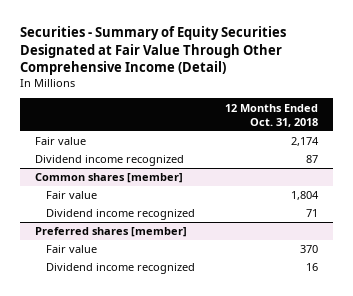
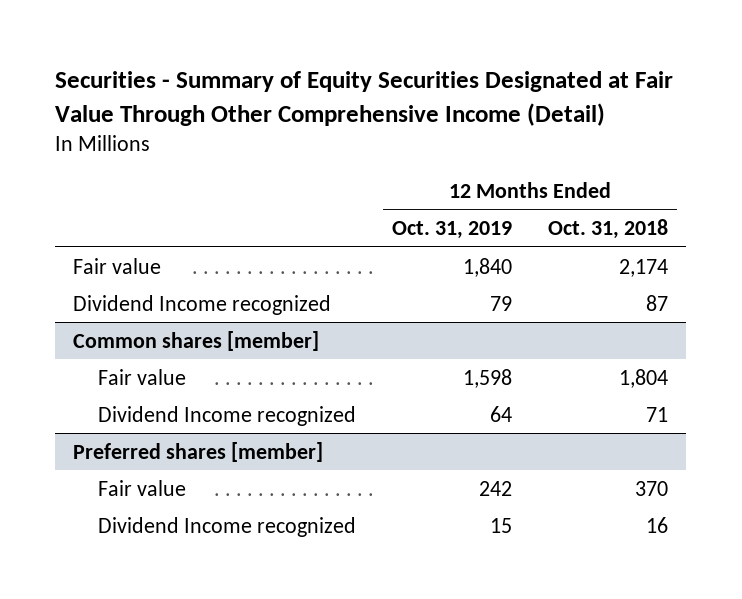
none -> [392,221,513,240] Oct. 31, 2019
[35,155,185,167] Dividend income recognized -> [73,294,332,315] Dividend Income recognized
[45,209,195,221] Dividend income recognized -> [98,405,357,426] Dividend Income recognized
[45,263,195,275] Dividend income recognized -> [98,516,357,537] Dividend Income recognized

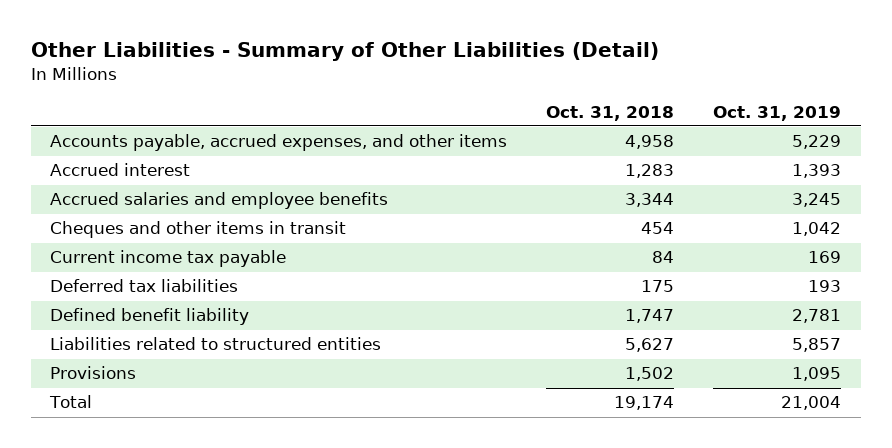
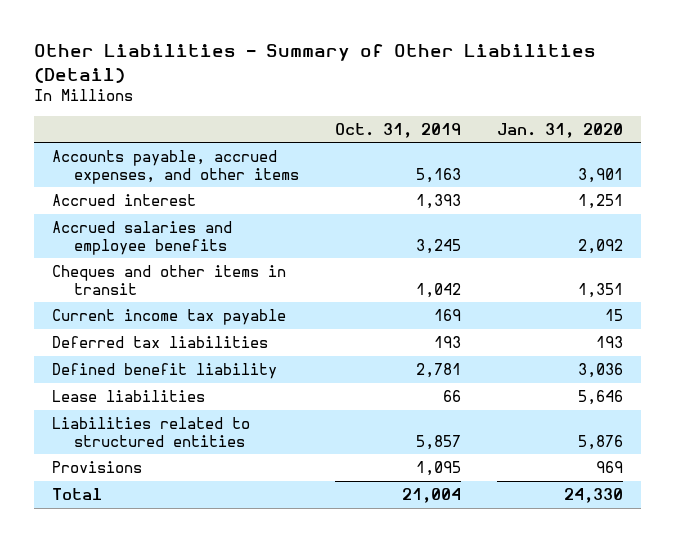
[546,105,675,121] Oct. 31, 2018 -> none
none -> [496,122,623,138] Jan. 31, 2020
[792,135,842,150] 5,229 -> [415,167,461,183] 5,163
none -> [52,389,206,402] Lease liabilities

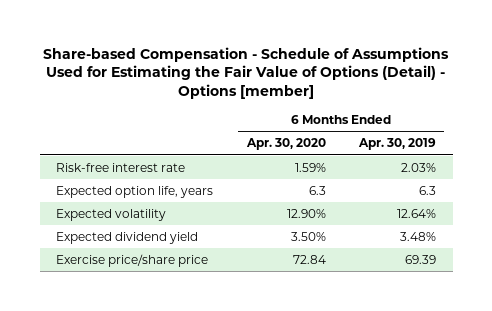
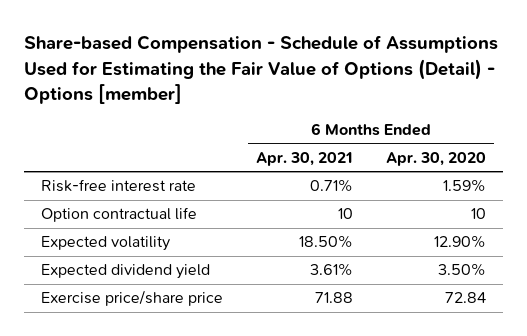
[358,138,437,151] Apr. 30, 2019 -> none
none -> [255,152,353,167] Apr. 30, 2021
[56,185,214,198] Expected option life, years -> [40,207,197,223] Option contractual life
[308,185,326,195] 6.3 -> [471,208,487,220] 10

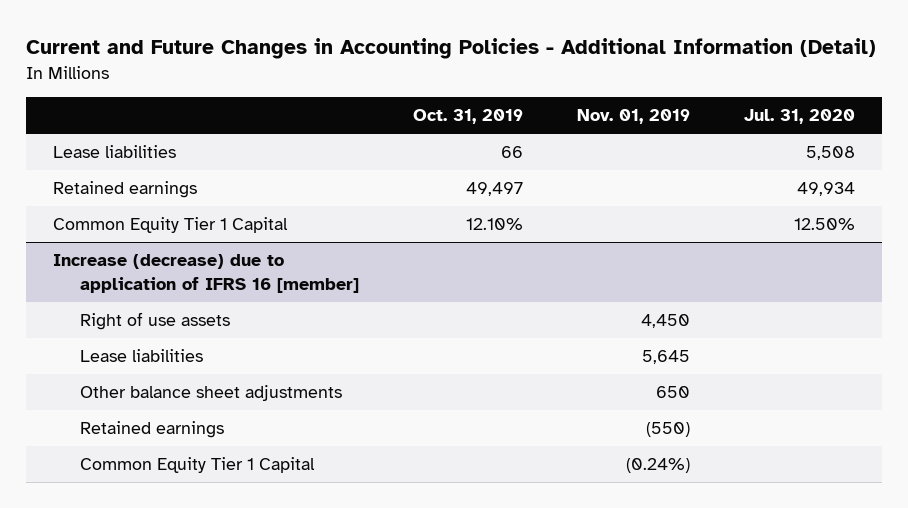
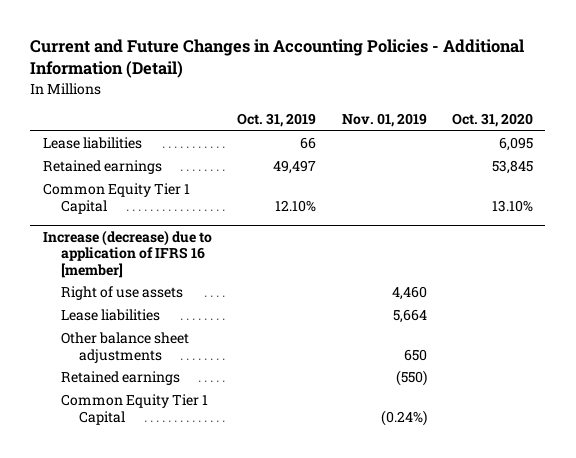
[744,109,856,125] Jul. 31, 2020 -> none
none -> [451,113,533,128] Oct. 31, 2020
[641,314,691,329] 4,450 -> [391,286,427,301] 4,460
[642,350,691,365] 5,645 -> [392,309,427,324] 5,664

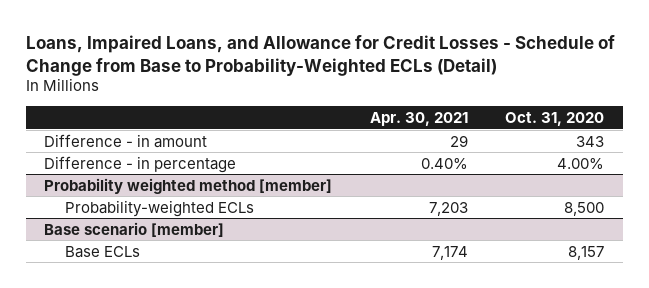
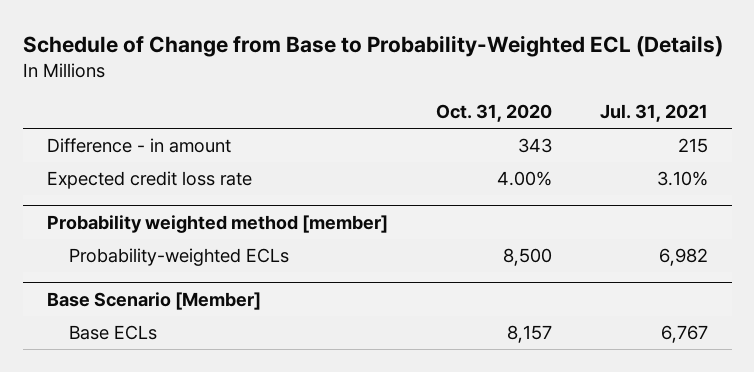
[25,34,615,76] Loans, Impaired Loans, and Allowance for Credit Losses - Schedule of Change from Base to Probability-Weighted ECLs (Detail) -> [22,34,723,57] Schedule of Change from Base to Probability-Weighted ECL (Details)
[369,111,468,126] Apr. 30, 2021 -> none
none -> [599,104,708,123] Jul. 31, 2021
[44,155,237,173] Difference - in percentage -> [46,171,252,190] Expected credit loss rate
[44,221,225,237] Base scenario [member] -> [46,292,261,311] Base Scenario [Member]

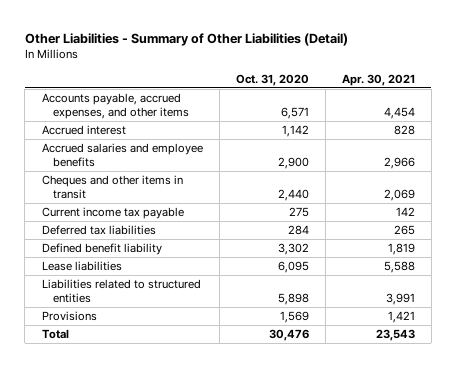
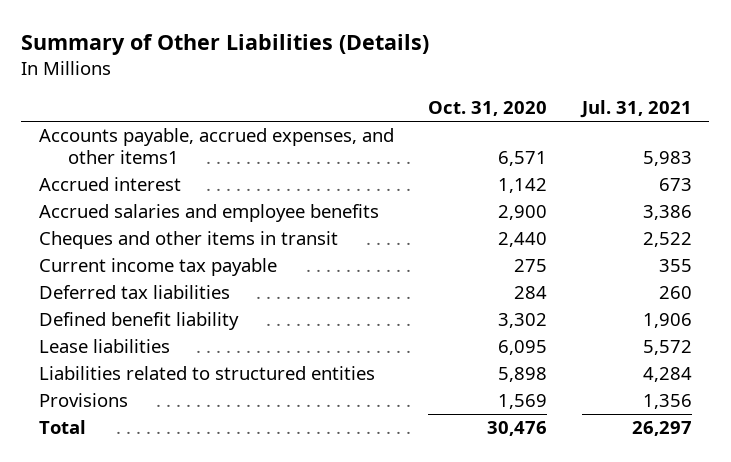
[24,32,348,46] Other Liabilities - Summary of Other Liabilities (Detail) -> [21,34,430,56] Summary of Other Liabilities (Details)
[341,73,415,86] Apr. 30, 2021 -> none
none -> [579,100,692,119] Jul. 31, 2021
[41,93,189,120] Accounts payable, accrued expenses, and other items -> [38,128,394,165] Accounts payable, accrued expenses, and other items1

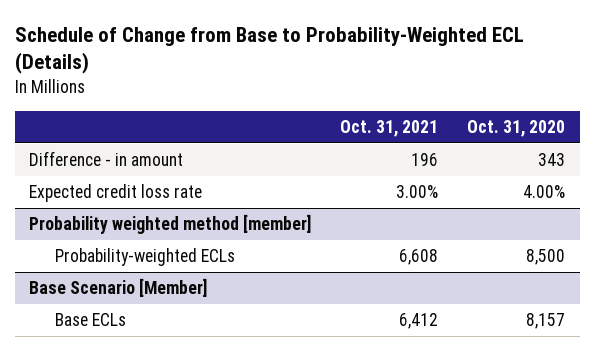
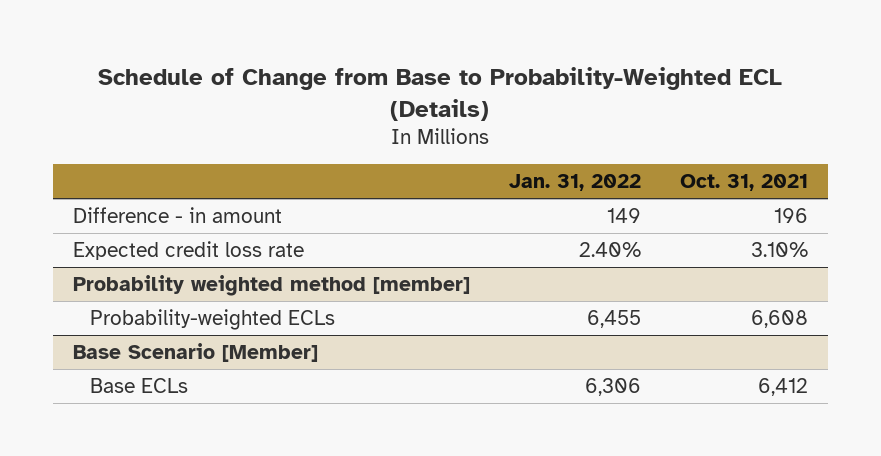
[467,119,566,137] Oct. 31, 2020 -> none
none -> [508,174,641,192] Jan. 31, 2022
[396,185,439,199] 3.00% -> [751,241,809,257] 3.10%

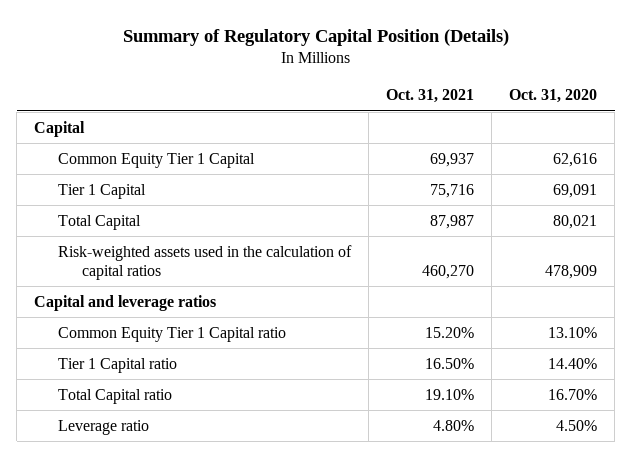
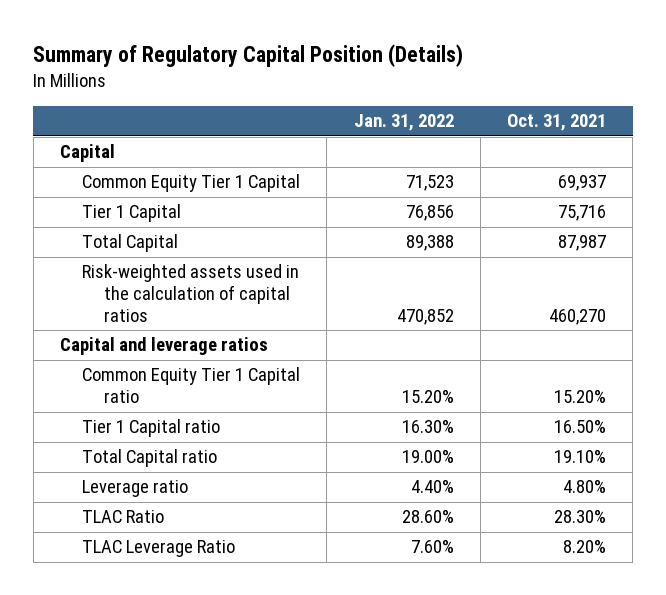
[509,89,598,104] Oct. 31, 2020 -> none
none -> [353,114,454,132] Jan. 31, 2022
none -> [82,510,165,524] TLAC Ratio
none -> [82,540,236,558] TLAC Leverage Ratio

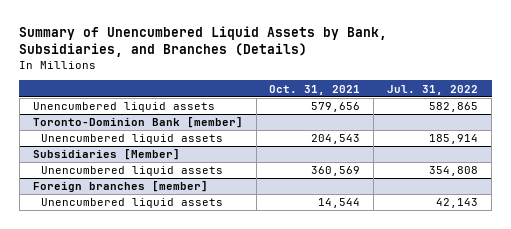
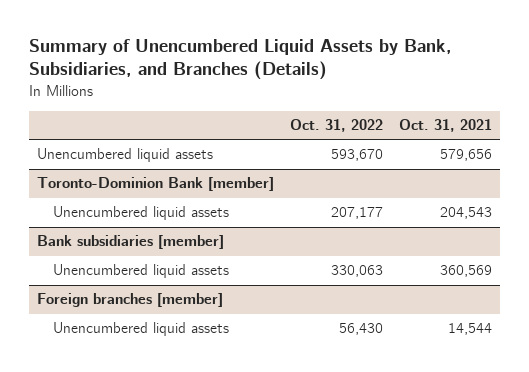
[387,84,479,95] Jul. 31, 2022 -> none
none -> [290,119,384,133] Oct. 31, 2022
[32,149,180,161] Subsidiaries [Member] -> [36,235,224,250] Bank subsidiaries [member]

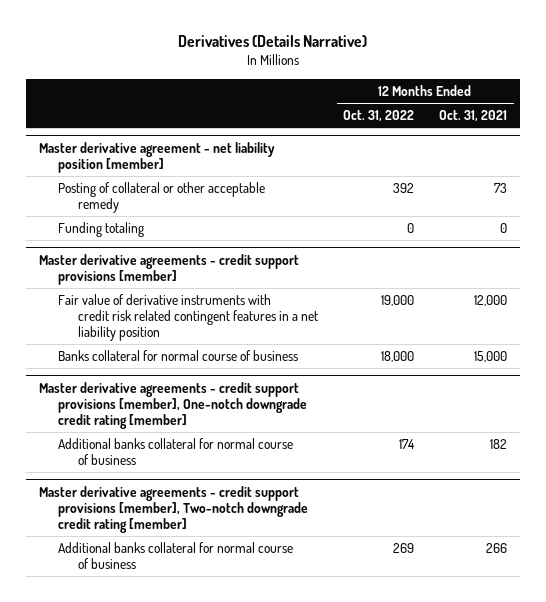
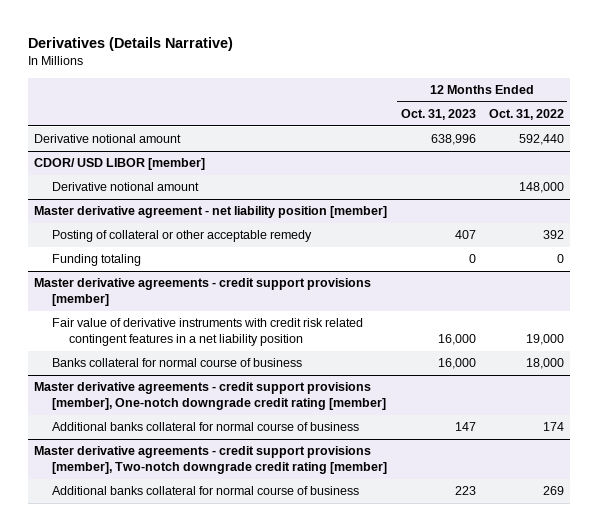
[439,110,508,123] Oct. 31, 2021 -> none
none -> [400,109,476,121] Oct. 31, 2023
none -> [34,134,182,144] Derivative notional amount
none -> [34,158,206,171] CDOR/ USD LIBOR [member]
none -> [51,182,199,192] Derivative notional amount

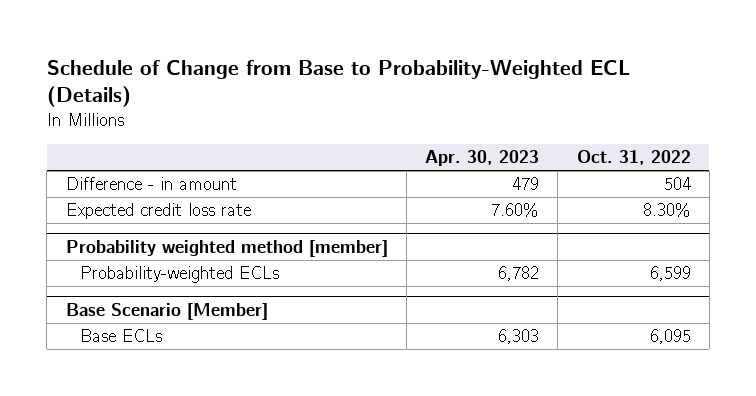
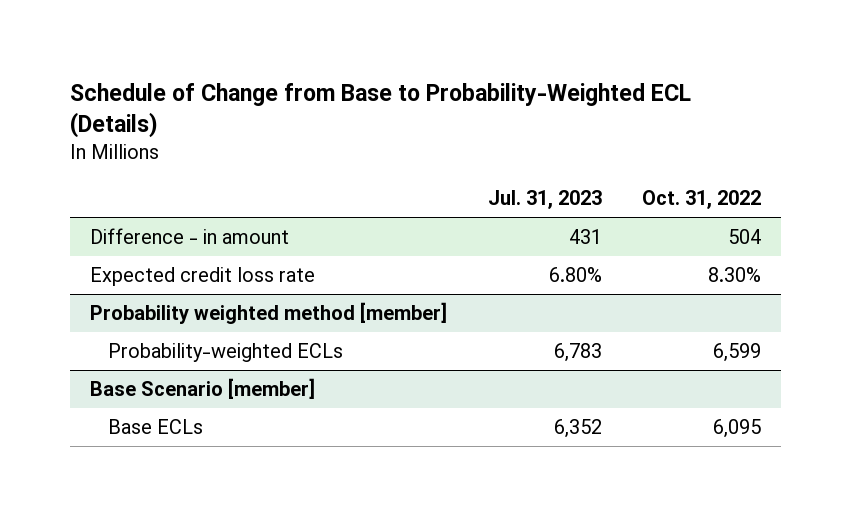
[425,150,540,167] Apr. 30, 2023 -> none
none -> [487,190,602,210] Jul. 31, 2023
[65,302,268,320] Base Scenario [Member] -> [90,378,316,400] Base Scenario [member]

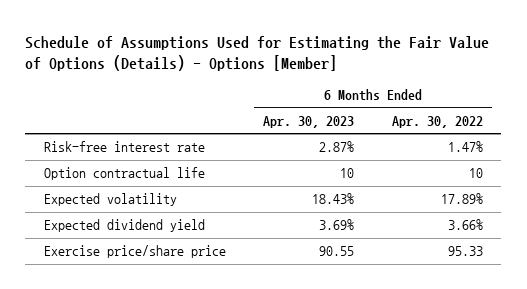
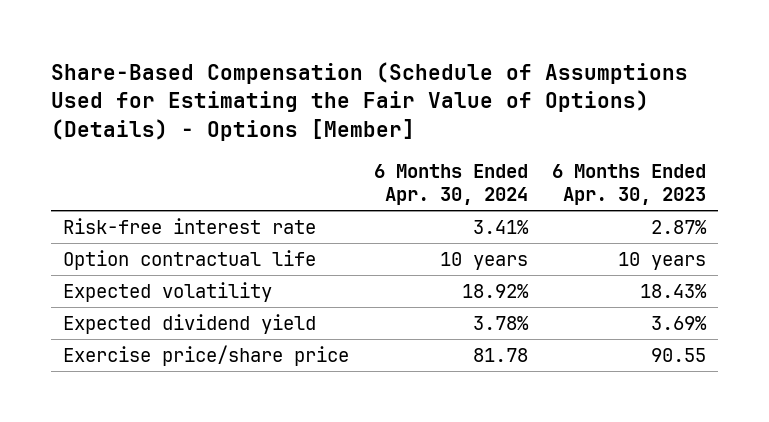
[25,35,490,72] Schedule of Assumptions Used for Estimating the Fair Value of Options (Details) - Options [Member] -> [51,61,689,141] Share-Based Compensation (Schedule of Assumptions Used for Estimating the Fair Value of Options) (Details) - Options [Member]
[391,115,483,128] Apr. 30, 2022 -> none
none -> [373,163,528,205] 6 Months Ended Apr. 30, 2024
[340,168,355,179] 10 -> [617,251,706,270] 10 years

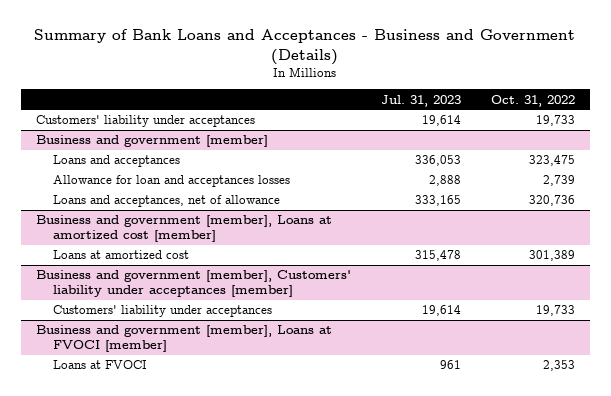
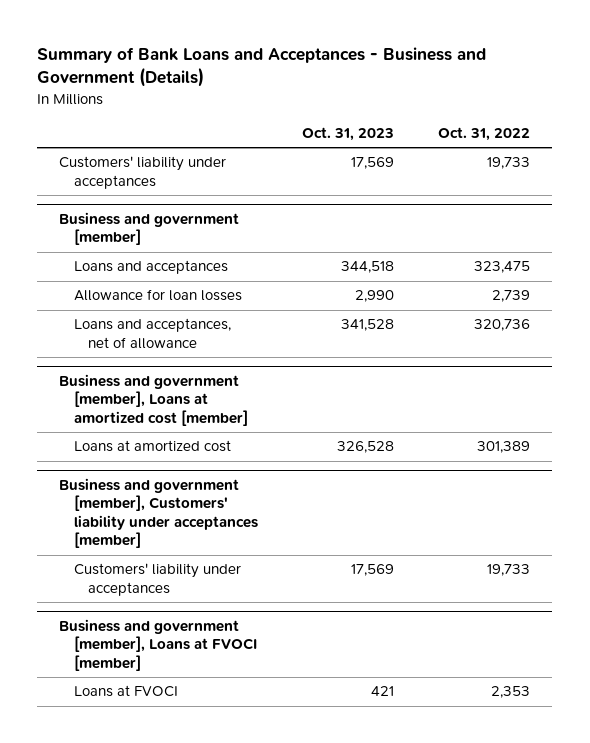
[380,94,461,107] Jul. 31, 2023 -> none
none -> [301,126,394,141] Oct. 31, 2023
[53,175,291,188] Allowance for loan and acceptances losses -> [73,289,242,302] Allowance for loan losses

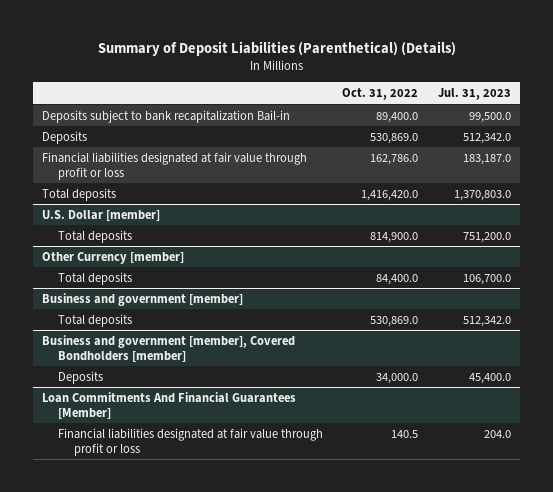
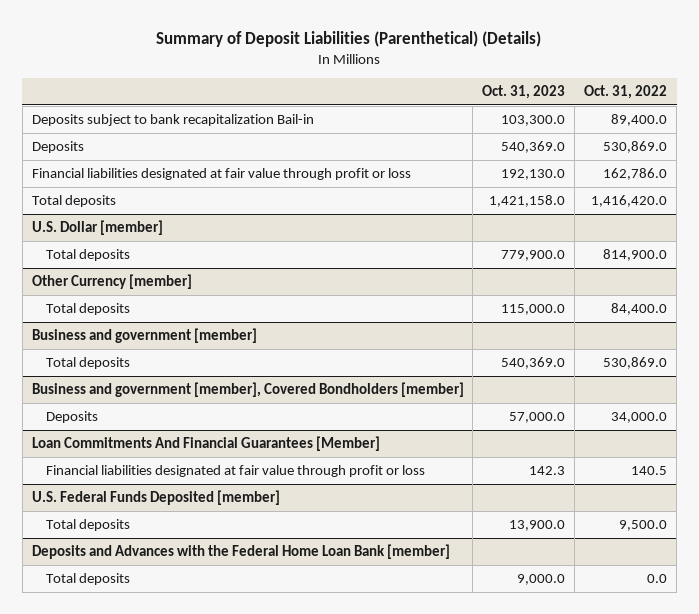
[437,88,511,101] Jul. 31, 2023 -> none
none -> [482,85,566,100] Oct. 31, 2023
none -> [31,490,280,506] U.S. Federal Funds Deposited [member]
none -> [45,519,130,532] Total deposits
none -> [31,544,450,560] Deposits and Advances with the Federal Home Loan Bank [member]
none -> [45,573,130,586] Total deposits

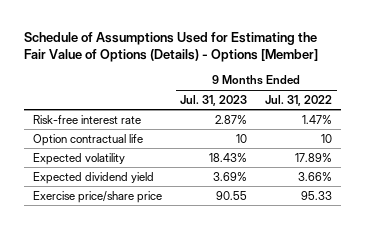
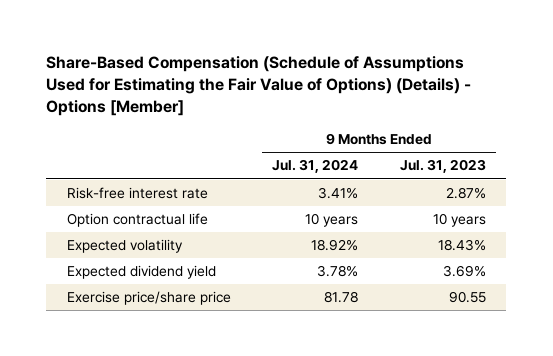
[24,31,319,63] Schedule of Assumptions Used for Estimating the Fair Value of Options (Details) - Options [Member] -> [46,56,472,116] Share-Based Compensation (Schedule of Assumptions Used for Estimating the Fair Value of Options) (Details) - Options [Member]
[265,94,333,106] Jul. 31, 2022 -> none
none -> [272,159,359,174] Jul. 31, 2024
[236,133,248,143] 10 -> [432,213,486,228] 10 years

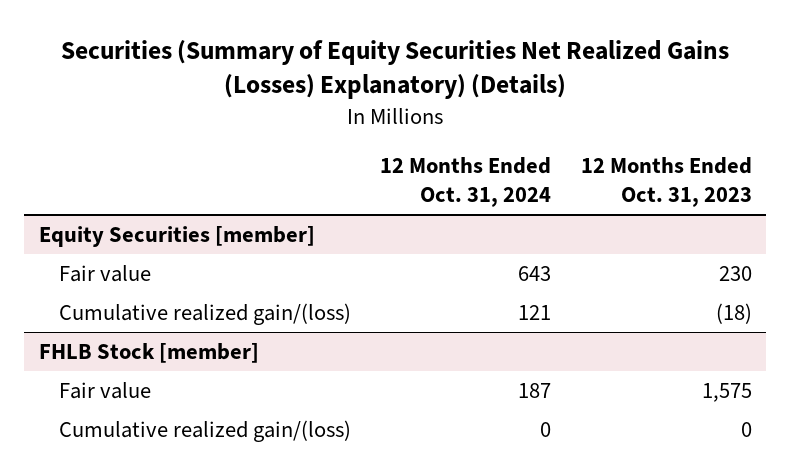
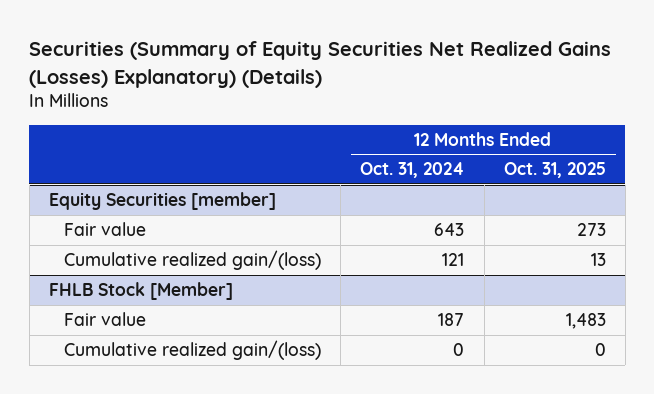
[580,157,752,207] 12 Months Ended Oct. 31, 2023 -> none
none -> [503,162,606,179] Oct. 31, 2025
[38,342,259,363] FHLB Stock [member] -> [48,281,233,300] FHLB Stock [Member]

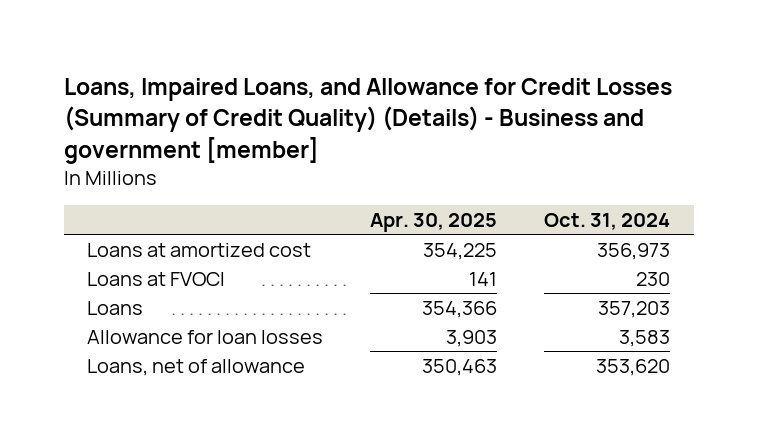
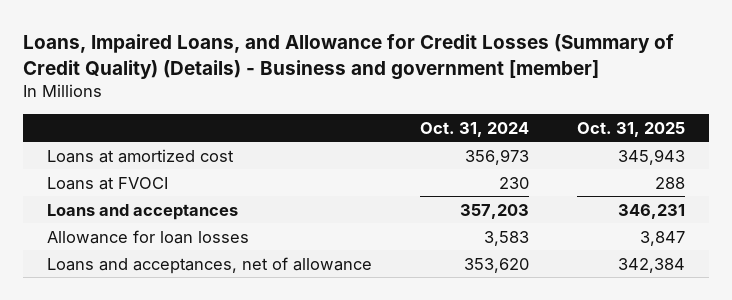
[370,213,498,233] Apr. 30, 2025 -> none
none -> [576,121,685,137] Oct. 31, 2025
[87,300,144,315] Loans -> [47,203,239,220] Loans and acceptances
[87,358,306,376] Loans, net of allowance -> [47,256,373,274] Loans and acceptances, net of allowance

